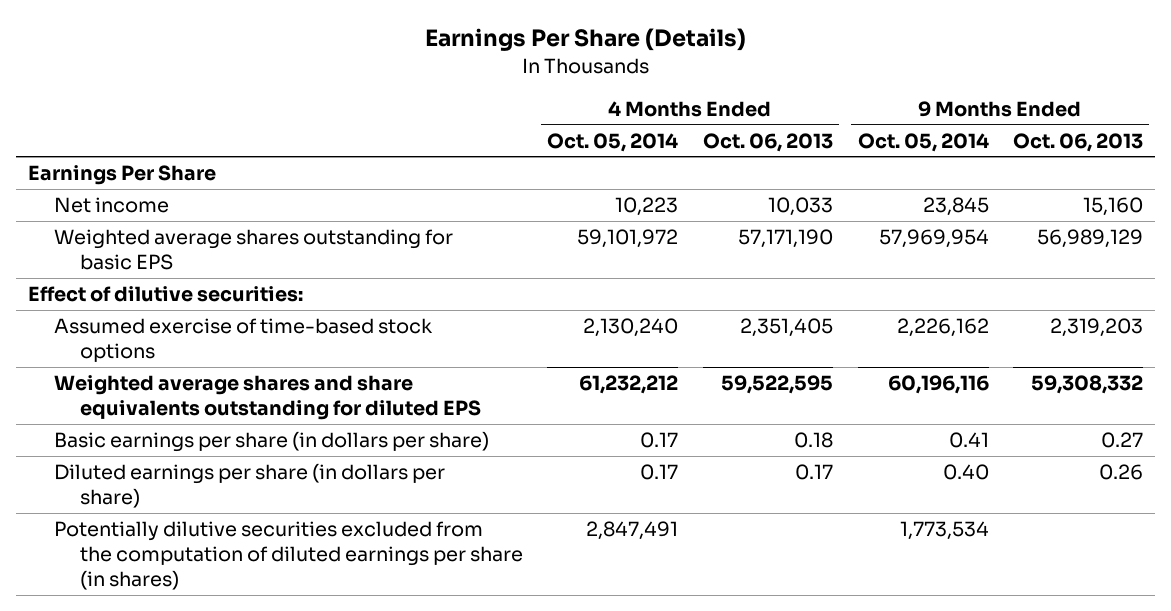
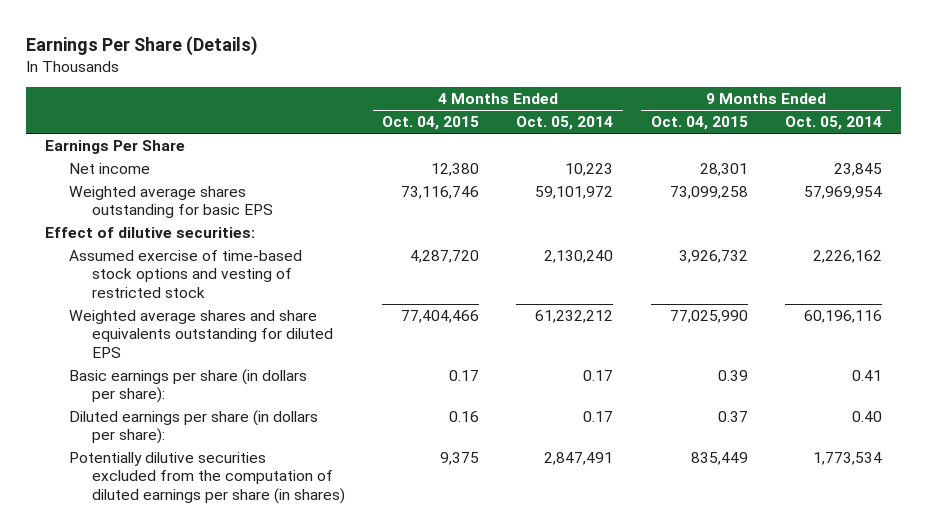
[702,132,833,152] Oct. 06, 2013 -> none
[1013,132,1144,152] Oct. 06, 2013 -> none
none -> [382,116,480,131] Oct. 04, 2015
none -> [650,116,748,131] Oct. 04, 2015
[54,318,434,363] Assumed exercise of time-based stock options -> [68,250,302,298] Assumed exercise of time-based stock options and vesting of restricted stock
[54,431,490,453] Basic earnings per share (in dollars per share) -> [68,369,307,404] Basic earnings per share (in dollars per share):
[54,463,446,509] Diluted earnings per share (in dollars per share) -> [68,410,318,445] Diluted earnings per share (in dollars per share):

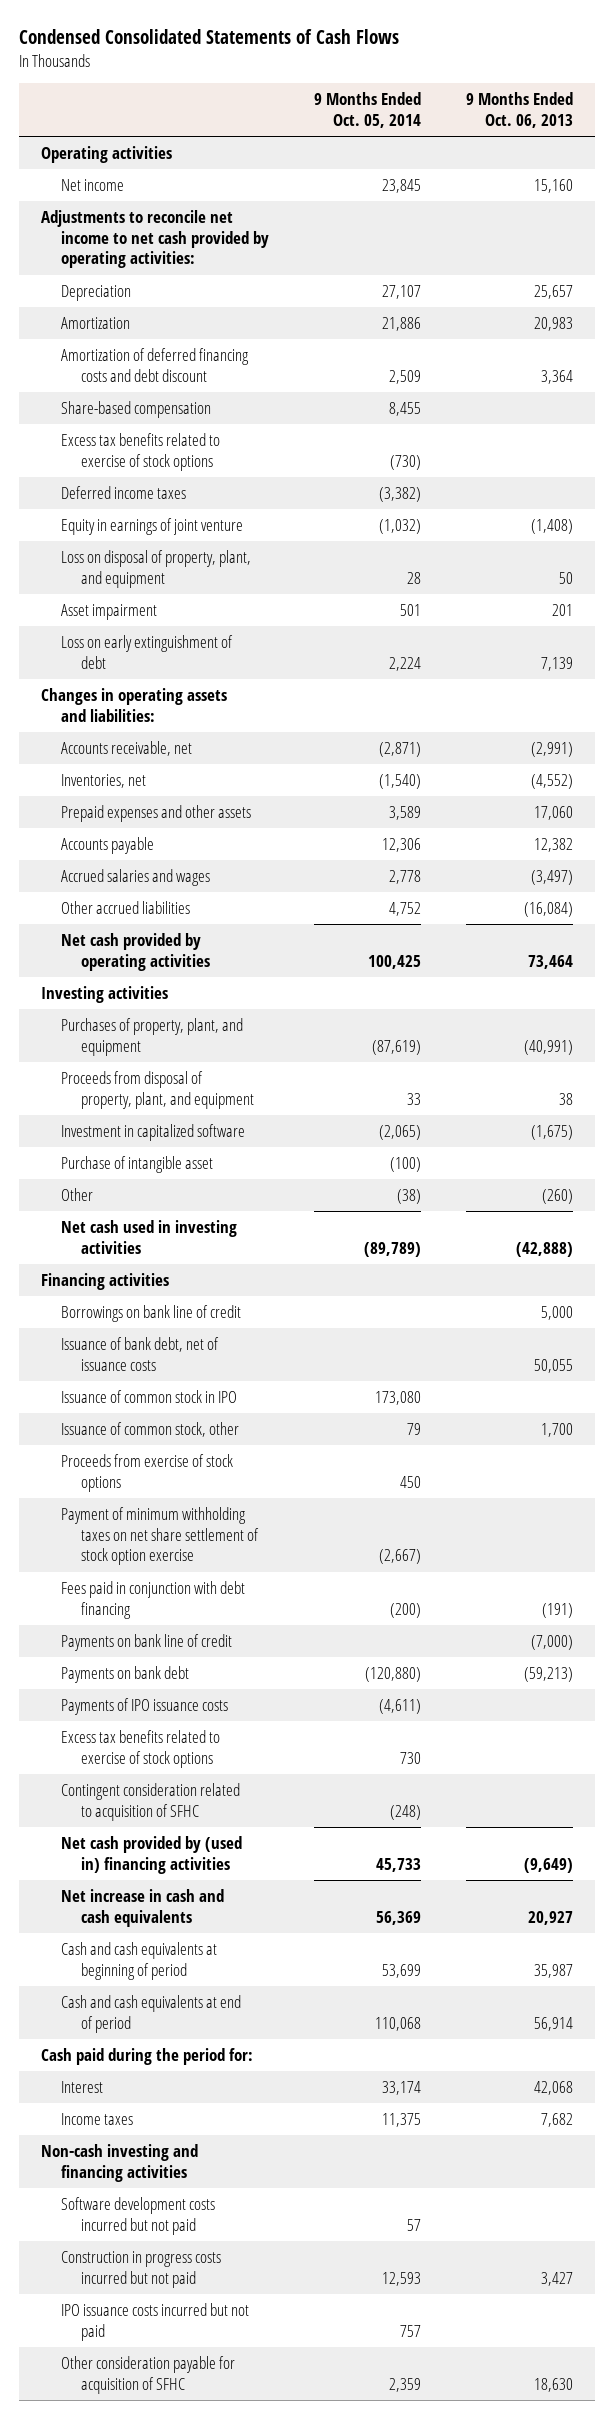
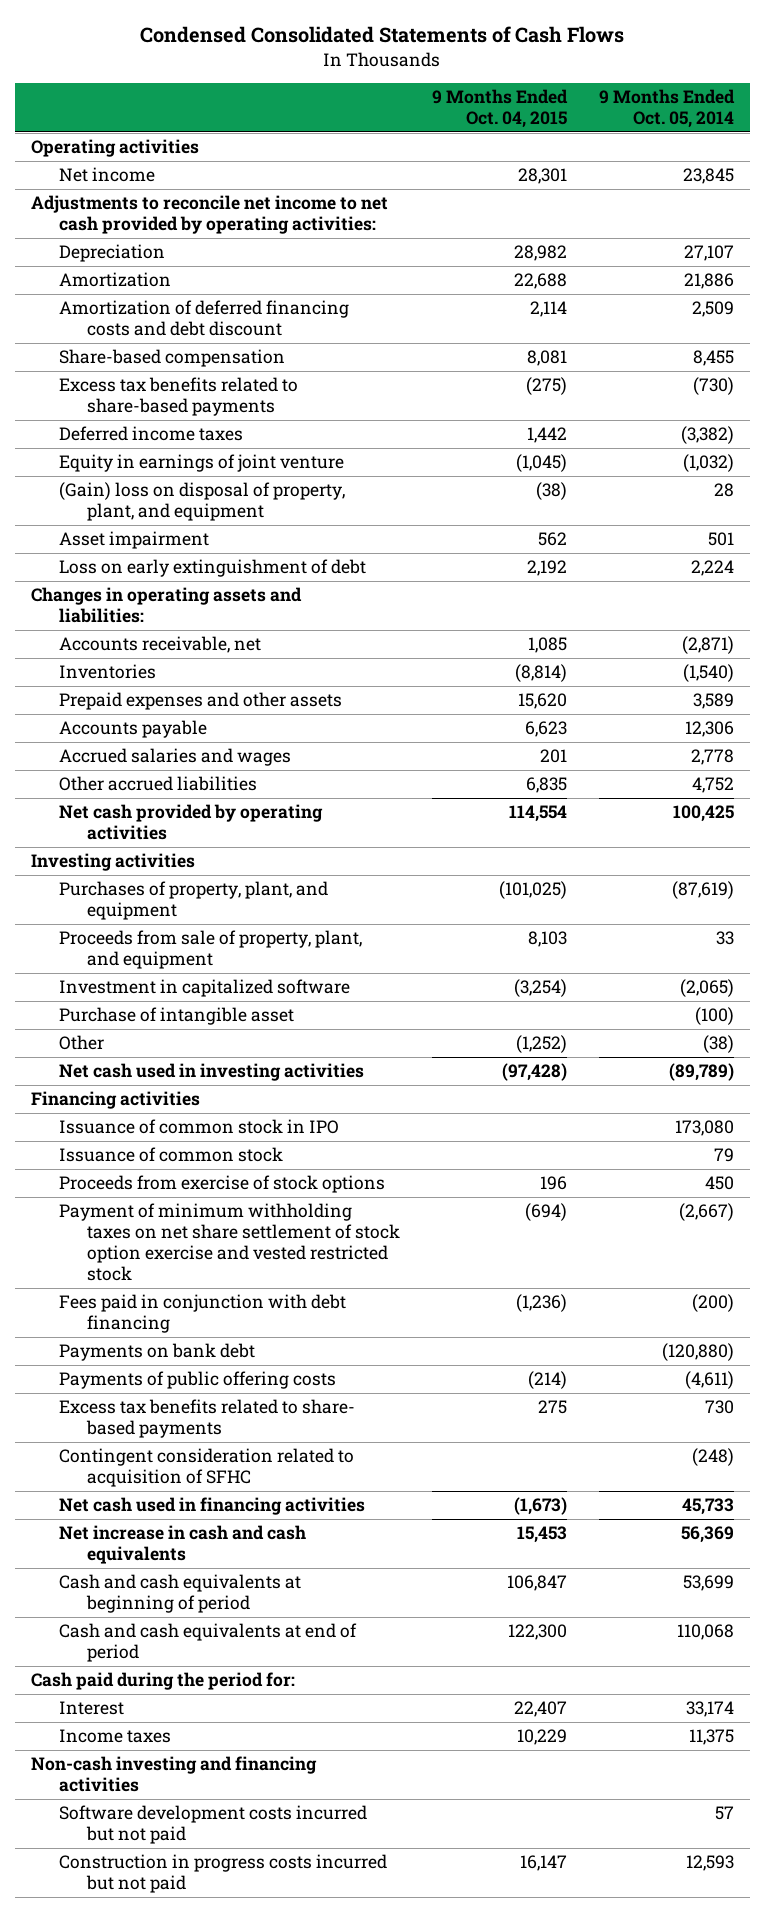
[465,92,573,128] 9 Months Ended Oct. 06, 2013 -> none
none -> [431,89,568,129] 9 Months Ended Oct. 04, 2015
[61,433,221,471] Excess tax benefits related to exercise of stock options -> [58,377,298,417] Excess tax benefits related to share-based payments
[61,550,252,588] Loss on disposal of property, plant, and equipment -> [58,482,345,522] (Gain) loss on disposal of property, plant, and equipment
[61,774,147,789] Inventories, net -> [58,664,156,680] Inventories
[61,1071,255,1109] Proceeds from disposal of property, plant, and equipment -> [58,930,362,970] Proceeds from sale of property, plant, and equipment
[61,1305,242,1323] Borrowings on bank line of credit -> none
[61,1337,220,1371] Issuance of bank debt, net of issuance costs -> none
[61,1422,240,1438] Issuance of common stock, other -> [58,1147,283,1163] Issuance of common stock
[61,1507,260,1566] Payment of minimum withholding taxes on net share settlement of stock option exercise -> [58,1203,400,1282] Payment of minimum withholding taxes on net share settlement of stock option exercise and vested restricted stock
[61,1634,233,1652] Payments on bank line of credit -> none
[61,1698,229,1716] Payments of IPO issuance costs -> [58,1371,336,1390] Payments of public offering costs
[61,1730,221,1768] Excess tax benefits related to exercise of stock options -> [58,1399,355,1439] Excess tax benefits related to share- based payments
[61,1836,243,1874] Net cash provided by (used in) financing activities -> [58,1497,365,1516] Net cash used in financing activities
[61,2303,250,2341] IPO issuance costs incurred but not paid -> none
[61,2356,236,2394] Other consideration payable for acquisition of SFHC -> none

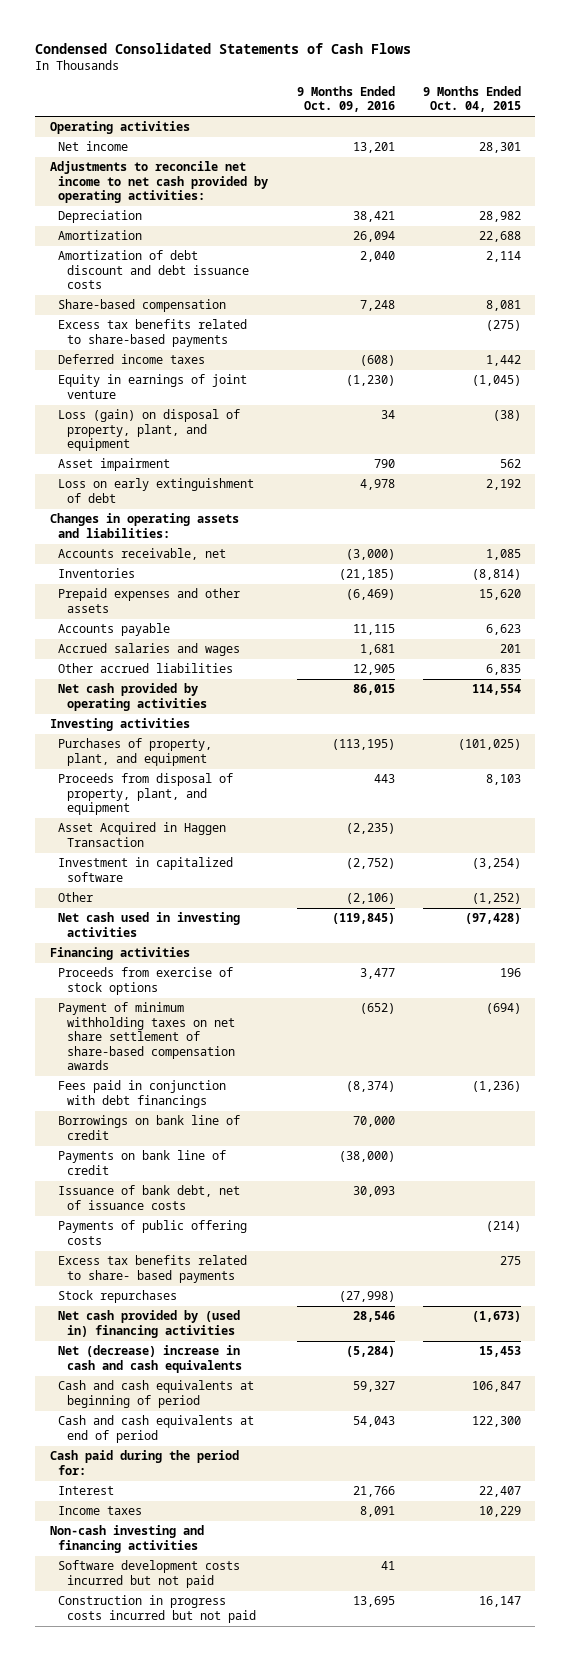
[598,89,735,129] 9 Months Ended Oct. 05, 2014 -> none
none -> [296,85,395,113] 9 Months Ended Oct. 09, 2016
[58,300,349,337] Amortization of deferred financing costs and debt discount -> [58,250,249,290] Amortization of debt discount and debt issuance costs
[58,482,345,522] (Gain) loss on disposal of property, plant, and equipment -> [58,409,241,452] Loss (gain) on disposal of property, plant, and equipment
[58,930,362,970] Proceeds from sale of property, plant, and equipment -> [58,773,234,816] Proceeds from disposal of property, plant, and equipment
none -> [58,822,227,847] Asset Acquired in Haggen Transaction
[58,1007,294,1026] Purchase of intangible asset -> none
[58,1119,339,1135] Issuance of common stock in IPO -> none
[58,1147,283,1163] Issuance of common stock -> none
[58,1203,400,1282] Payment of minimum withholding taxes on net share settlement of stock option exercise and vested restricted stock -> [58,1002,235,1071] Payment of minimum withholding taxes on net share settlement of share-based compensation awards
[58,1294,346,1334] Fees paid in conjunction with debt financing -> [58,1080,227,1108] Fees paid in conjunction with debt financings
none -> [58,1115,241,1140] Borrowings on bank line of credit
[58,1343,255,1362] Payments on bank debt -> [58,1150,227,1175] Payments on bank line of credit
none -> [58,1185,241,1210] Issuance of bank debt, net of issuance costs
[58,1448,354,1488] Contingent consideration related to acquisition of SFHC -> none
none -> [58,1290,178,1304] Stock repurchases
[58,1497,365,1516] Net cash used in financing activities -> [58,1310,241,1338] Net cash provided by (used in) financing activities
[58,1525,306,1565] Net increase in cash and cash equivalents -> [58,1345,242,1373] Net (decrease) increase in cash and cash equivalents

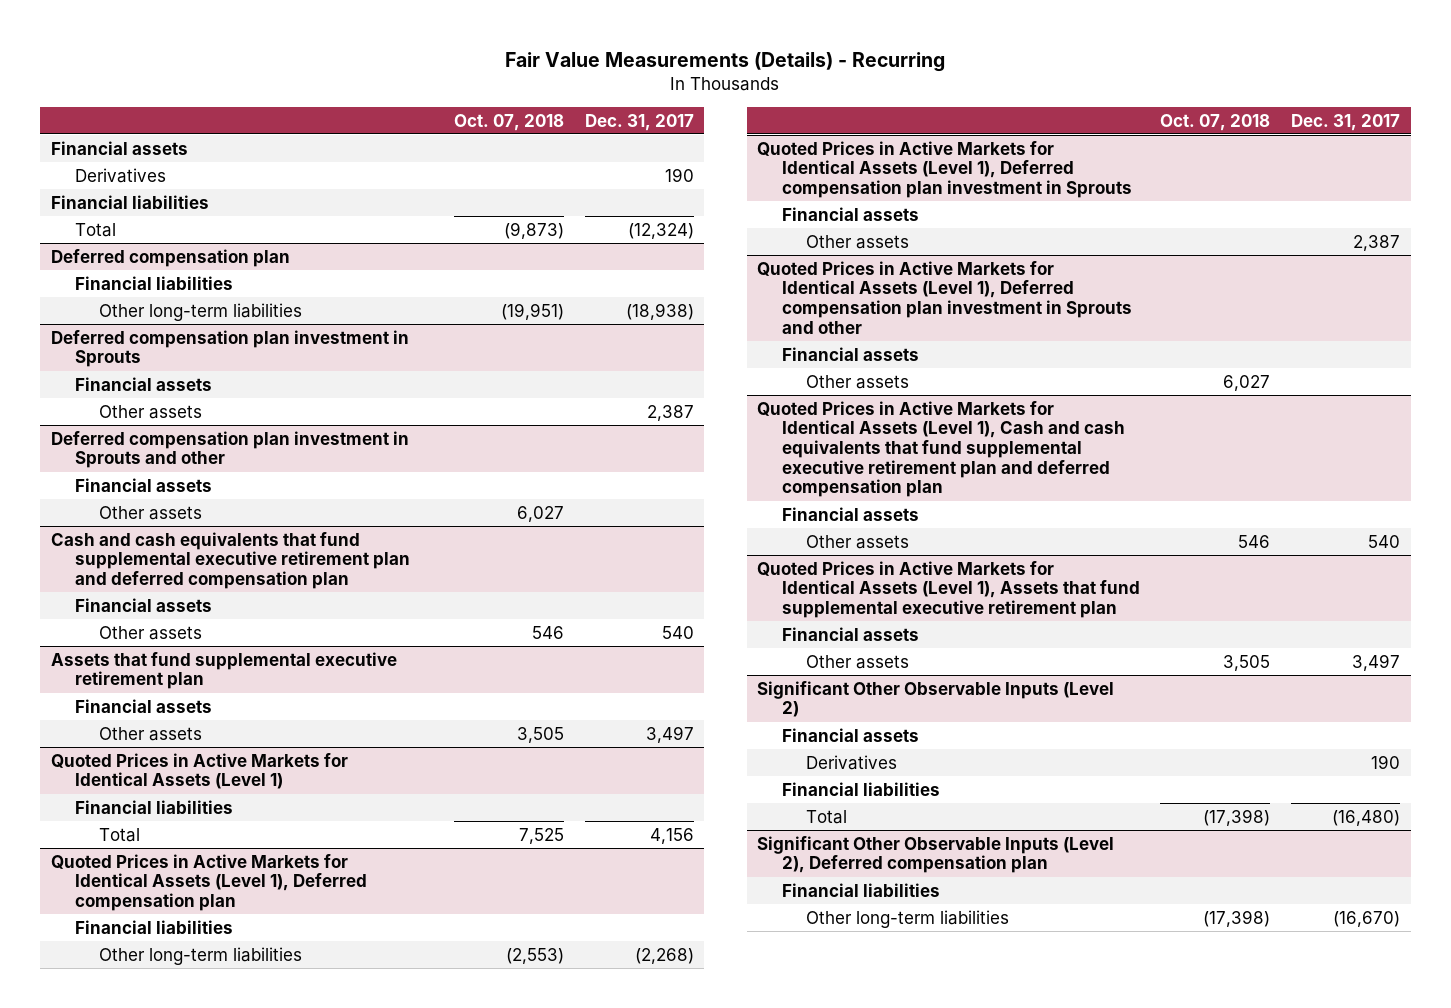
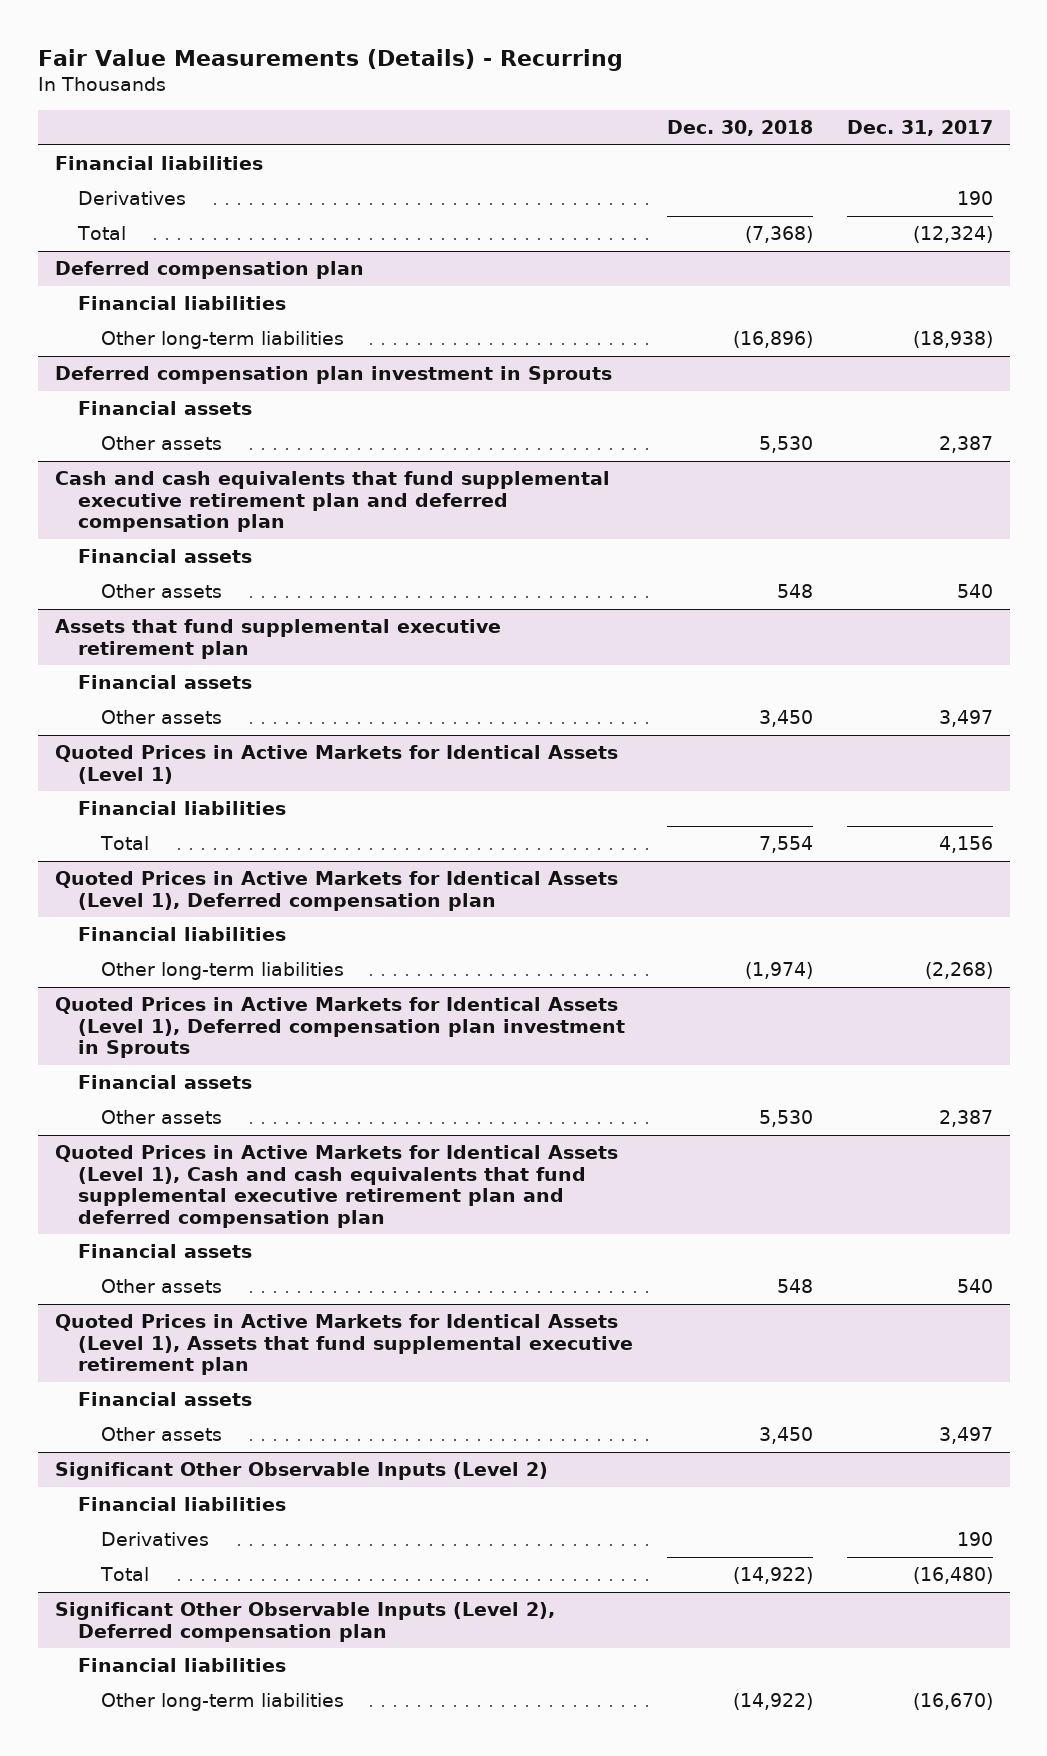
[453,113,564,131] Oct. 07, 2018 -> none
none -> [666,119,813,136] Dec. 30, 2018
[50,140,188,155] Financial assets -> none
[75,167,167,183] Derivatives -> [77,191,186,206] Derivatives
[50,430,409,469] Deferred compensation plan investment in Sprouts and other -> none
[75,477,213,492] Financial assets -> none
[99,505,203,520] Other assets -> none
[757,260,1132,334] Quoted Prices in Active Markets for Identical Assets (Level 1), Deferred compensation plan investment in Sprouts and other -> none
[781,346,919,361] Financial assets -> none
[805,374,909,389] Other assets -> none
[781,727,919,742] Financial assets -> none
[805,754,897,770] Derivatives -> [101,1532,210,1547] Derivatives

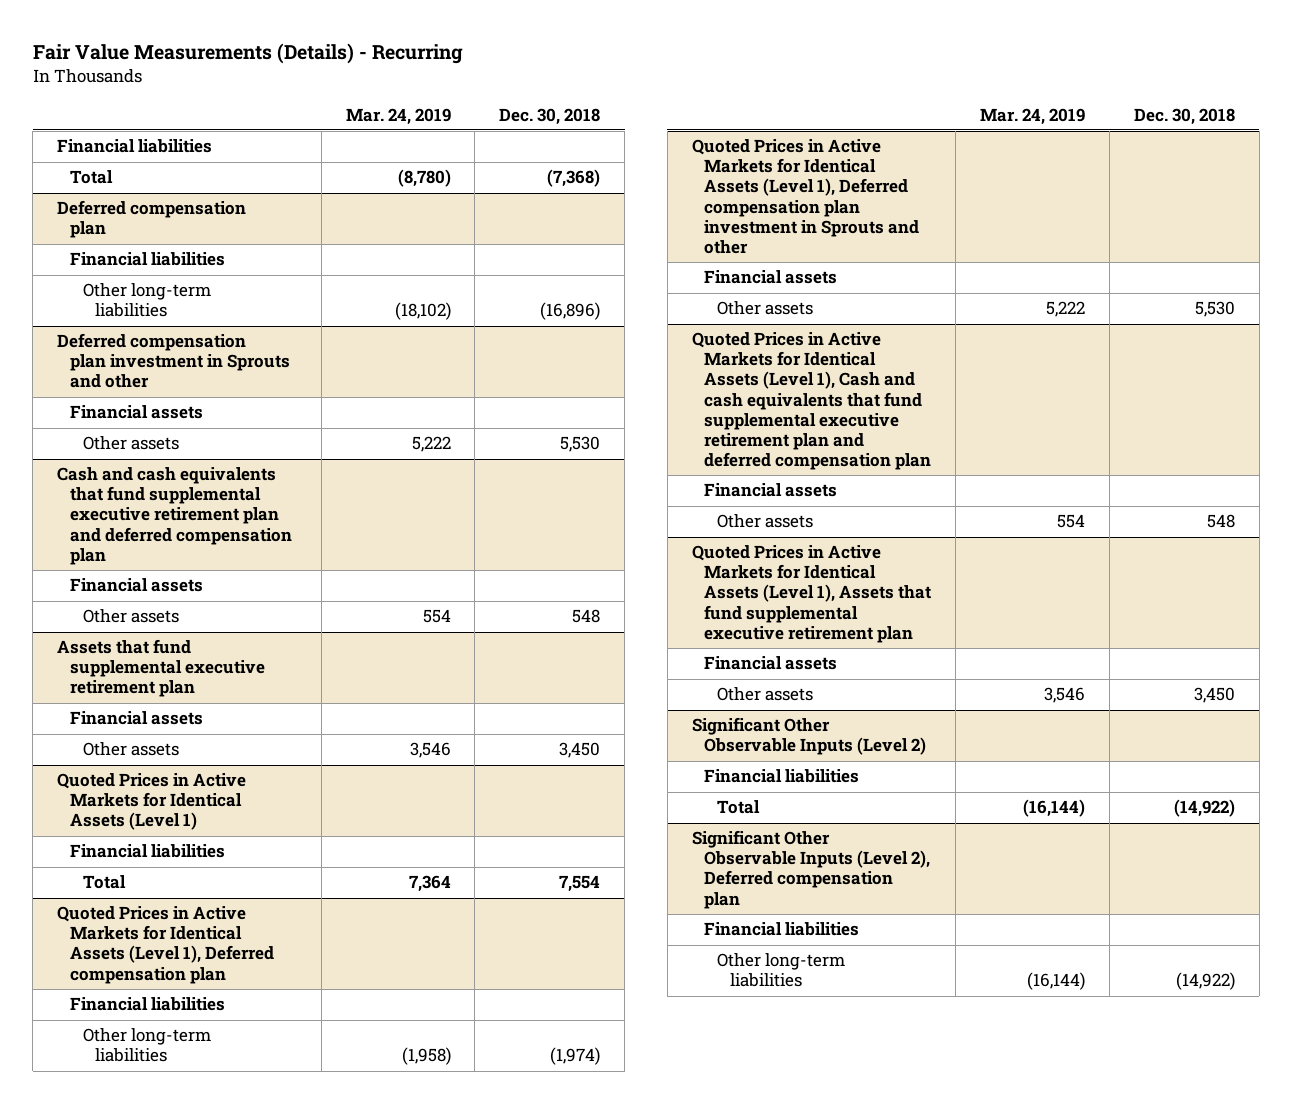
[846,119,993,136] Dec. 31, 2017 -> none
none -> [345,107,451,125] Mar. 24, 2019
[77,191,186,206] Derivatives -> none
[54,366,612,385] Deferred compensation plan investment in Sprouts -> [57,333,290,389] Deferred compensation plan investment in Sprouts and other
[54,997,625,1059] Quoted Prices in Active Markets for Identical Assets (Level 1), Deferred compensation plan investment in Sprouts -> [691,139,920,254] Quoted Prices in Active Markets for Identical Assets (Level 1), Deferred compensation plan investment in Sprouts and other
[101,1532,210,1547] Derivatives -> none

